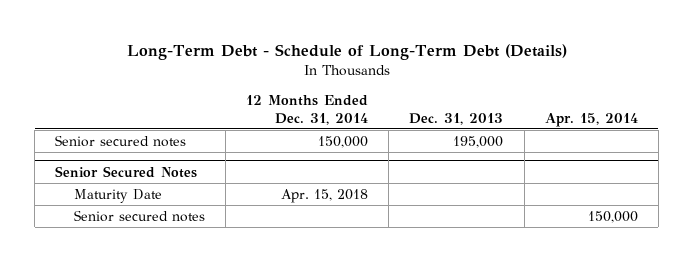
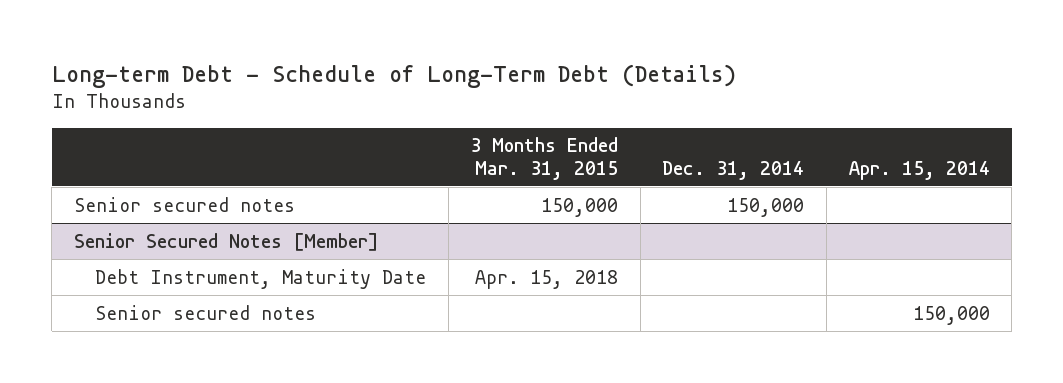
[126,44,567,61] Long-Term Debt - Schedule of Long-Term Debt (Details) -> [51,63,736,88] Long-term Debt - Schedule of Long-Term Debt (Details)
[246,94,369,125] 12 Months Ended Dec. 31, 2014 -> none
[409,112,504,125] Dec. 31, 2013 -> none
none -> [470,137,619,180] 3 Months Ended Mar. 31, 2015
none -> [662,160,805,180] Dec. 31, 2014
[55,165,198,178] Senior Secured Notes -> [73,232,379,251] Senior Secured Notes [Member]
[73,188,162,203] Maturity Date -> [94,268,426,289] Debt Instrument, Maturity Date

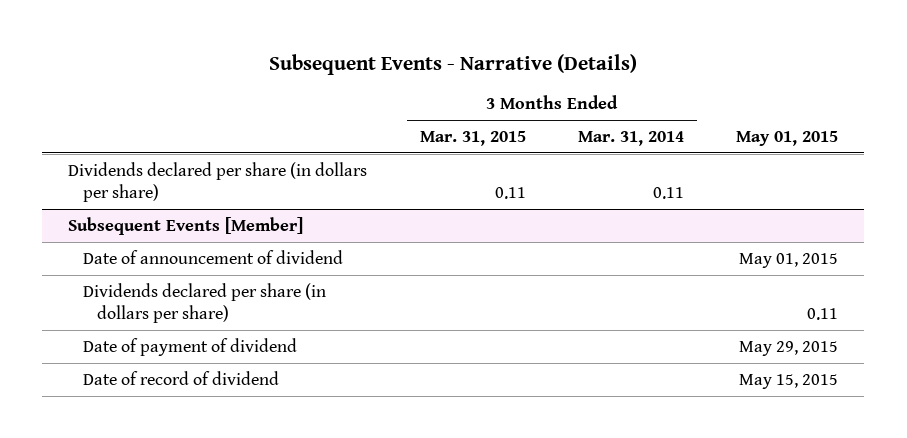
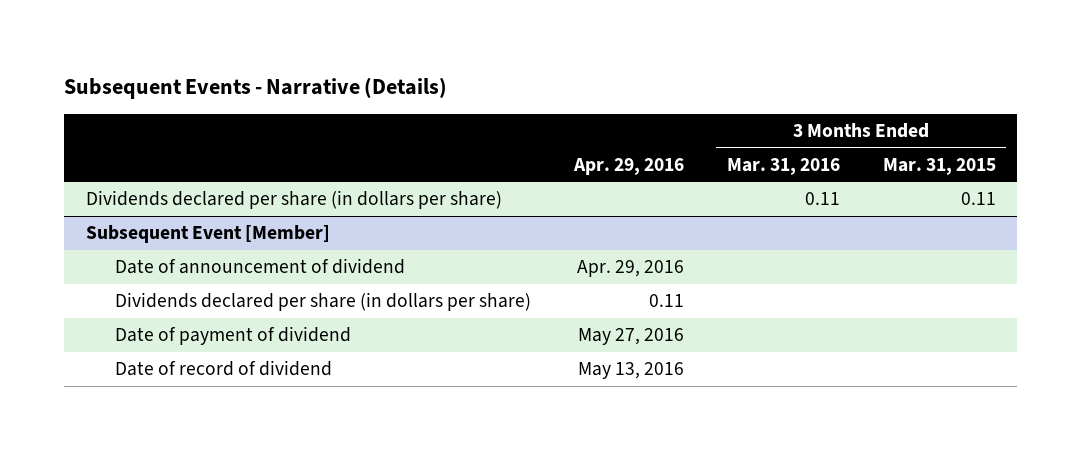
[577,131,684,147] Mar. 31, 2014 -> none
[736,131,839,147] May 01, 2015 -> none
none -> [572,157,684,175] Apr. 29, 2016
none -> [726,157,840,175] Mar. 31, 2016
[68,216,304,235] Subsequent Events [Member] -> [85,225,330,244] Subsequent Event [Member]

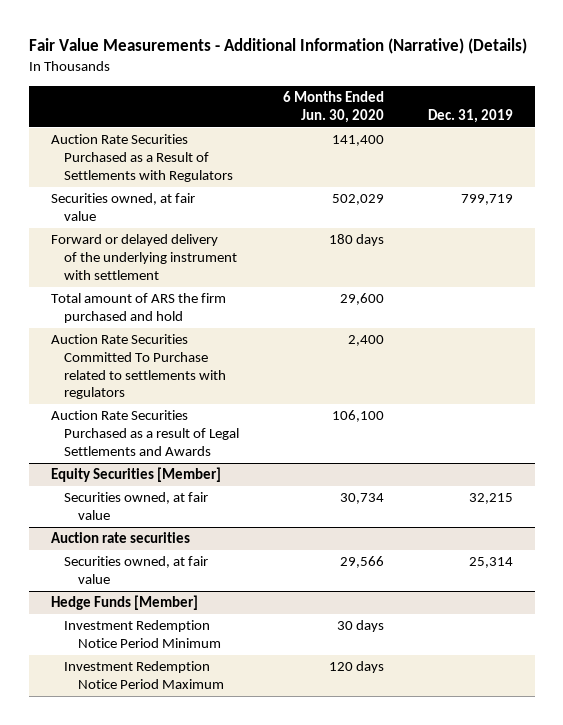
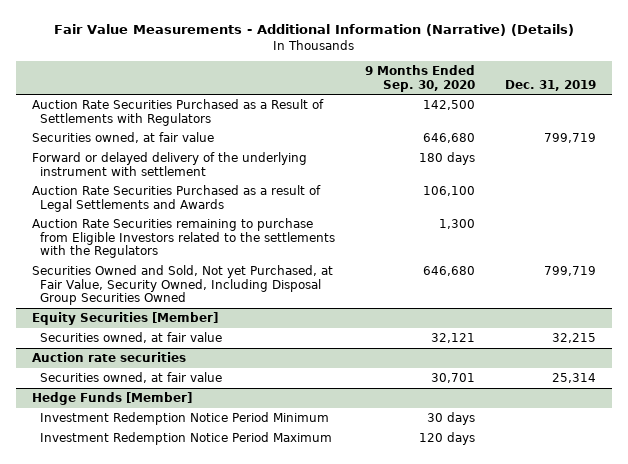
[283,91,385,123] 6 Months Ended Jun. 30, 2020 -> none
none -> [365,65,476,92] 9 Months Ended Sep. 30, 2020
[50,293,226,324] Total amount of ARS the firm purchased and hold -> none
[50,334,227,400] Auction Rate Securities Committed To Purchase related to settlements with regulators -> none
none -> [31,218,336,259] Auction Rate Securities remaining to purchase from Eligible Investors related to the settlements with the Regulators
none -> [31,265,333,306] Securities Owned and Sold, Not yet Purchased, at Fair Value, Security Owned, Including Disposal Group Securities Owned

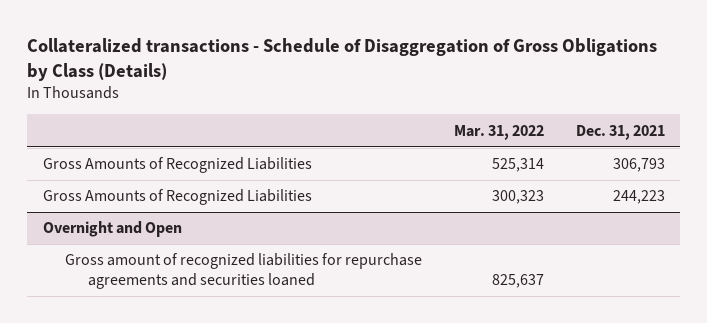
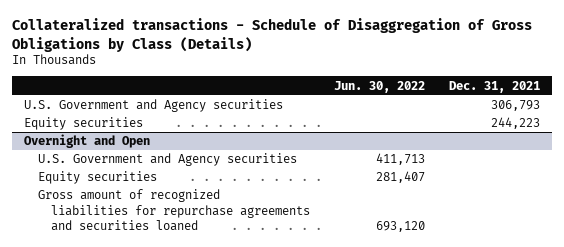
[454,124,545,140] Mar. 31, 2022 -> none
none -> [334,80,426,93] Jun. 30, 2022
[42,157,312,174] Gross Amounts of Recognized Liabilities -> [23,99,283,113] U.S. Government and Agency securities
[42,189,312,206] Gross Amounts of Recognized Liabilities -> [23,117,143,131] Equity securities
none -> [37,153,297,167] U.S. Government and Agency securities
none -> [37,171,157,185] Equity securities

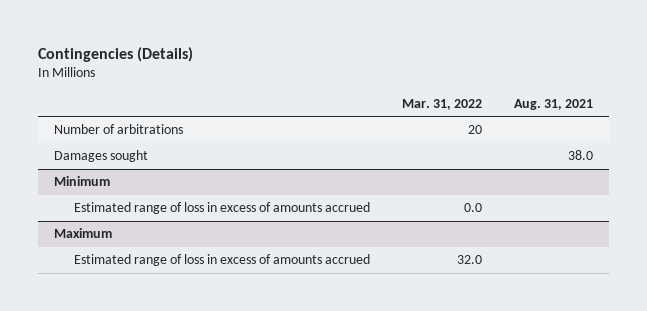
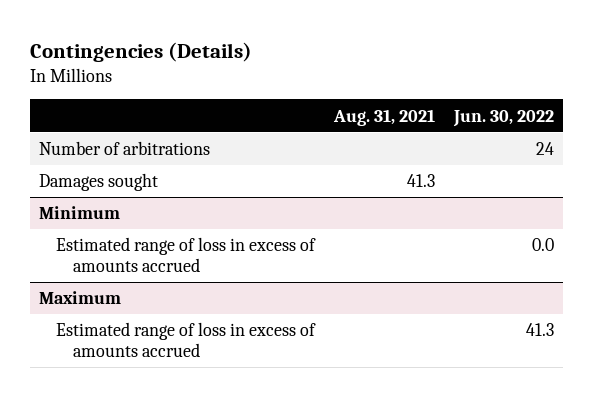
[402,98,483,110] Mar. 31, 2022 -> none
none -> [452,109,554,127] Jun. 30, 2022
[568,150,594,161] 38.0 -> [406,174,435,188] 41.3

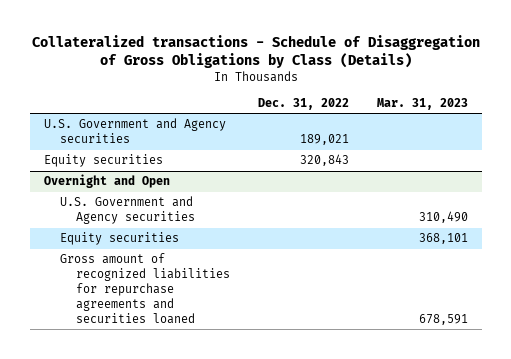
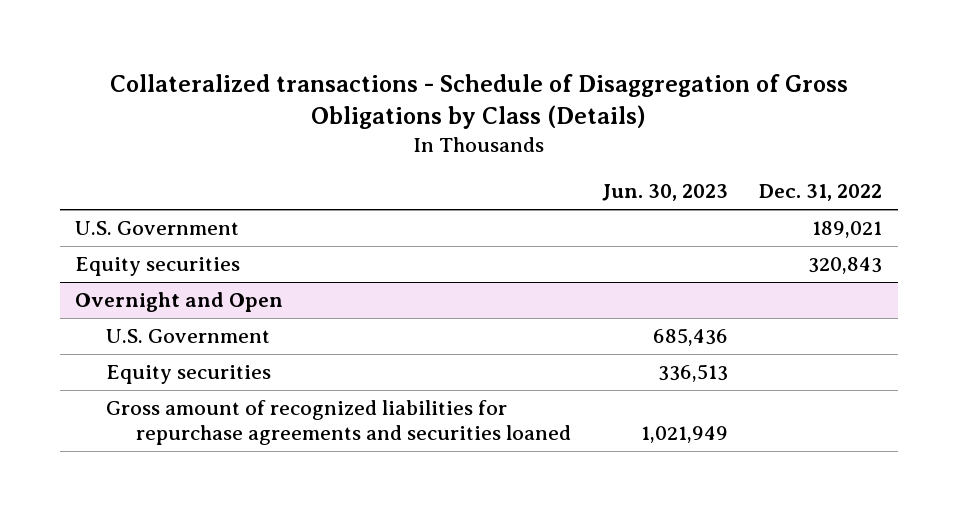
[376,97,468,110] Mar. 31, 2023 -> none
none -> [602,184,729,202] Jun. 30, 2023
[43,118,226,144] U.S. Government and Agency securities -> [75,221,240,236] U.S. Government
[59,196,195,225] U.S. Government and Agency securities -> [105,329,270,344] U.S. Government

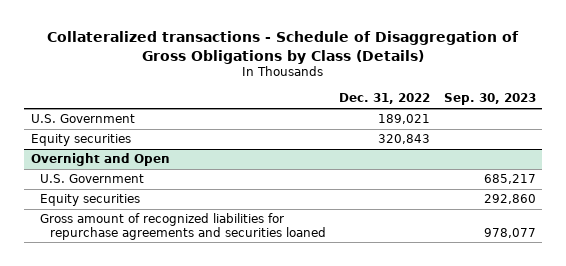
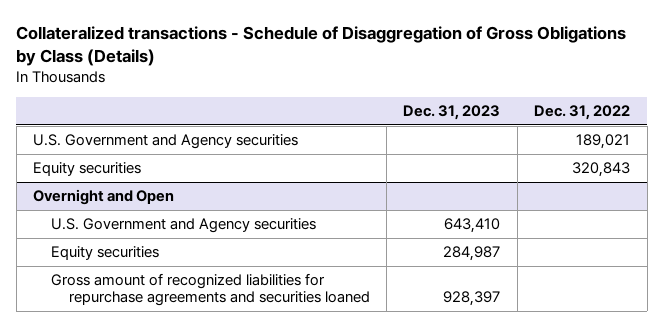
[443,93,536,106] Sep. 30, 2023 -> none
none -> [403,105,501,121] Dec. 31, 2023
[30,114,135,124] U.S. Government -> [33,134,299,150] U.S. Government and Agency securities
[40,174,145,184] U.S. Government -> [50,218,316,234] U.S. Government and Agency securities

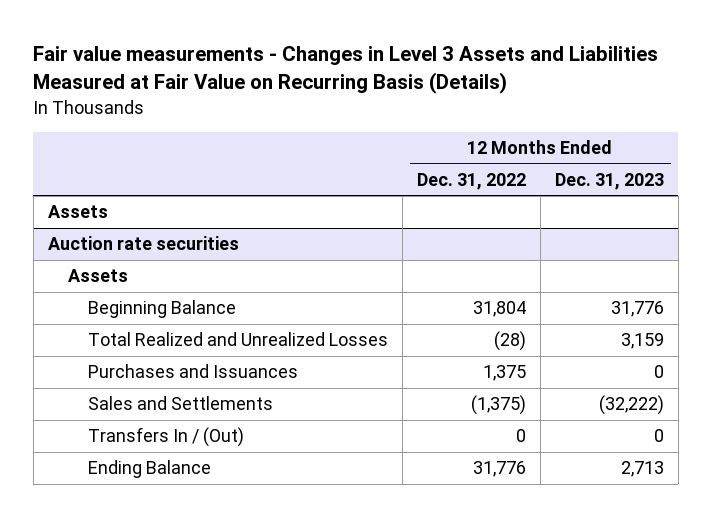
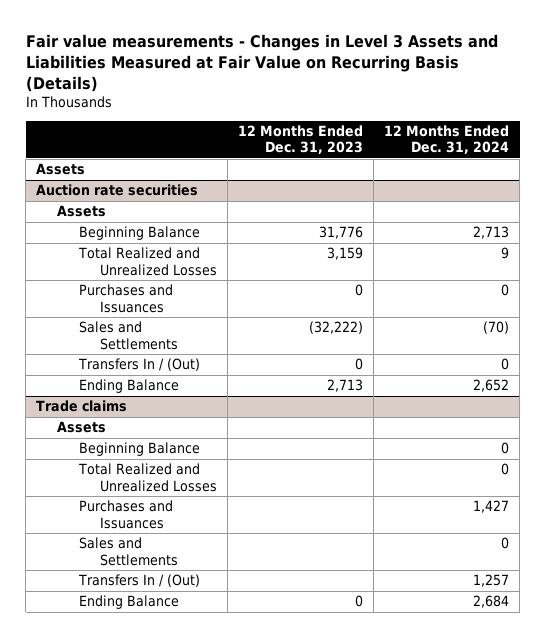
[416,172,526,190] Dec. 31, 2022 -> none
none -> [384,125,510,155] 12 Months Ended Dec. 31, 2024
none -> [36,400,128,413] Trade claims
none -> [57,421,107,434] Assets
none -> [78,442,200,457] Beginning Balance
none -> [77,463,218,492] Total Realized and Unrealized Losses
none -> [78,500,173,529] Purchases and Issuances
none -> [78,537,179,566] Sales and Settlements
none -> [77,574,200,588] Transfers In / (Out)
none -> [78,595,179,610] Ending Balance

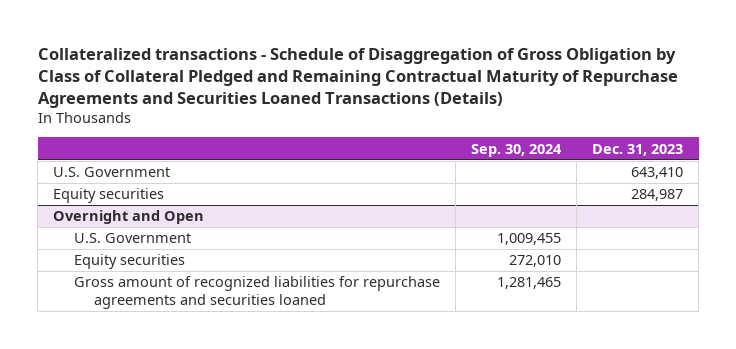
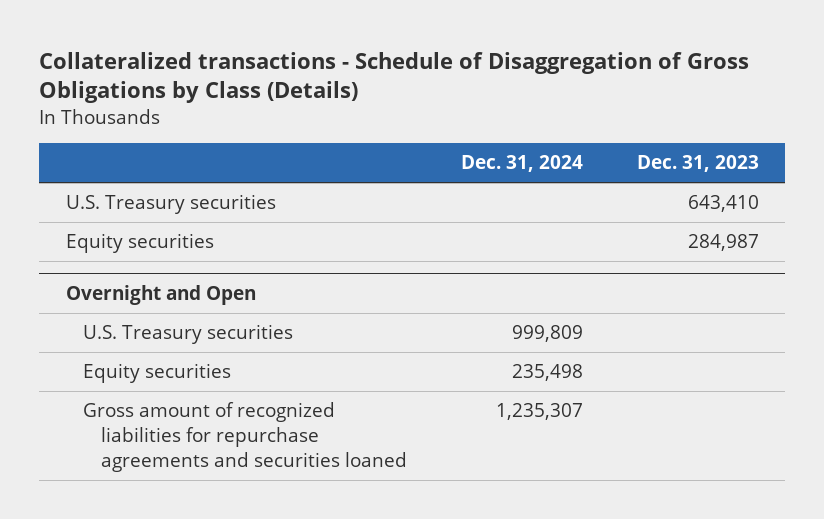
[37,47,678,108] Collateralized transactions - Schedule of Disaggregation of Gross Obligation by Class of Collateral Pledged and Remaining Contractual Maturity of Repurchase Agreements and Securities Loaned Transactions (Details) -> [38,51,749,104] Collateralized transactions - Schedule of Disaggregation of Gross Obligations by Class (Details)
[470,143,562,157] Sep. 30, 2024 -> none
none -> [460,155,583,173] Dec. 31, 2024
[53,167,171,178] U.S. Government -> [65,194,276,215] U.S. Treasury securities
[73,233,191,244] U.S. Government -> [83,324,294,345] U.S. Treasury securities

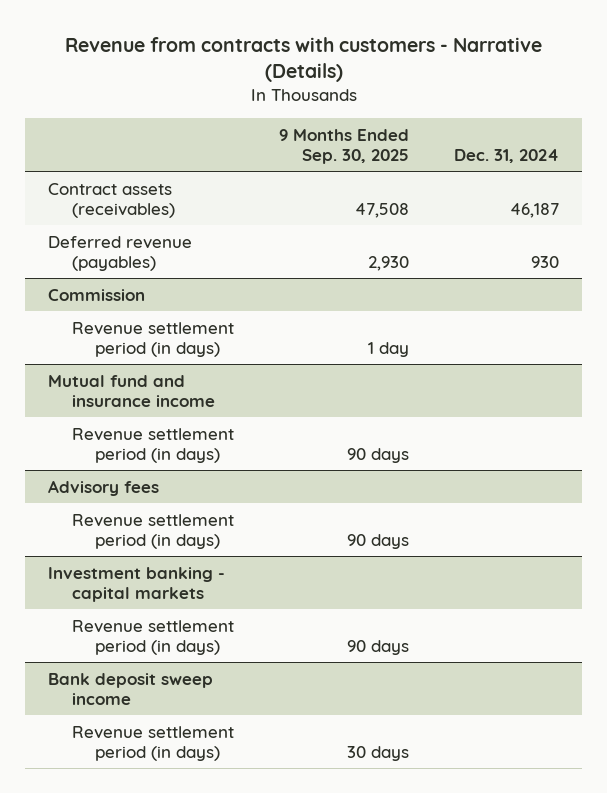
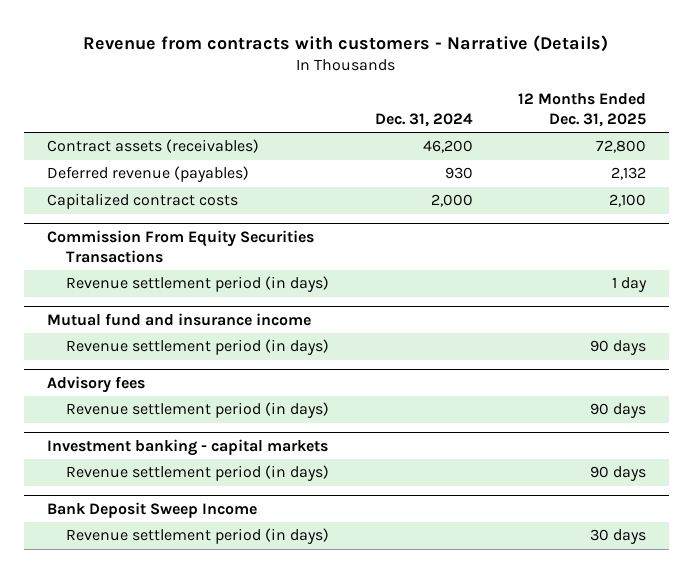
[278,128,409,164] 9 Months Ended Sep. 30, 2025 -> none
none -> [517,93,646,127] 12 Months Ended Dec. 31, 2025
[510,202,560,218] 46,187 -> [422,140,473,154] 46,200
none -> [46,193,238,210] Capitalized contract costs
[48,288,146,301] Commission -> [46,230,314,263] Commission From Equity Securities Transactions
[48,672,214,705] Bank deposit sweep income -> [46,502,257,519] Bank Deposit Sweep Income

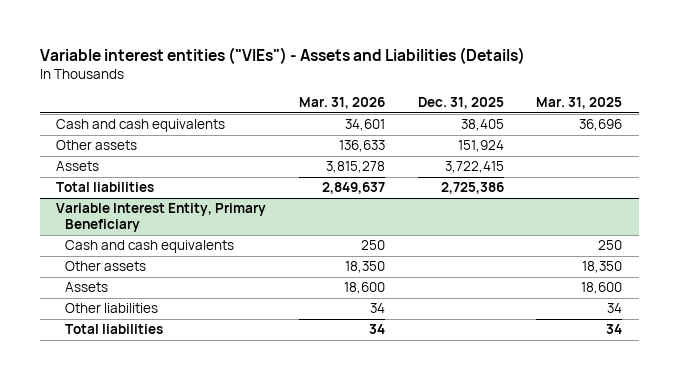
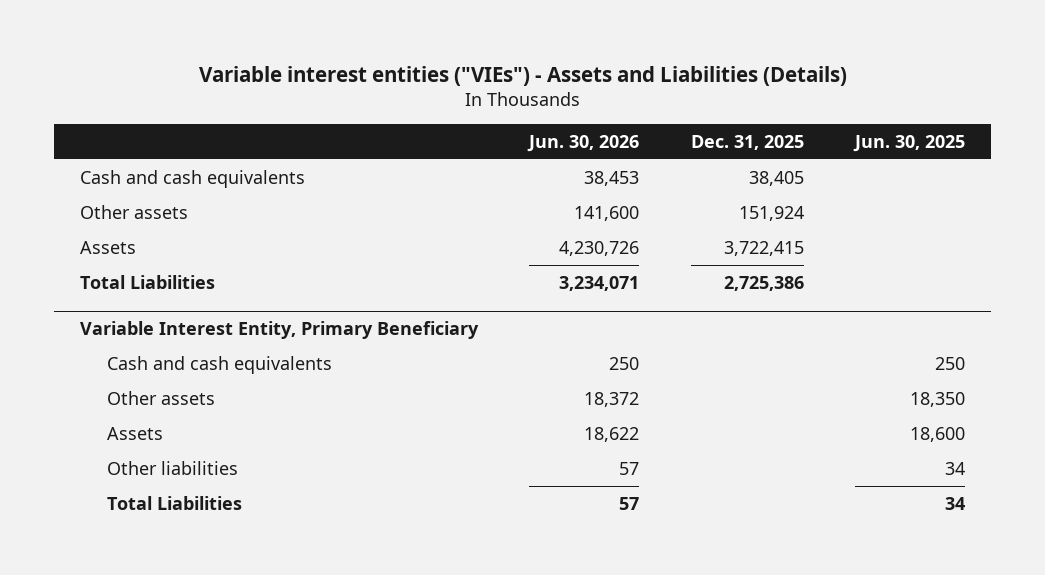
[298,97,385,110] Mar. 31, 2026 -> none
[536,97,623,110] Mar. 31, 2025 -> none
none -> [527,135,640,153] Jun. 30, 2026
none -> [853,135,966,153] Jun. 30, 2025
[56,182,155,193] Total liabilities -> [80,274,216,289] Total Liabilities
[65,324,164,335] Total liabilities -> [106,495,242,510] Total Liabilities

